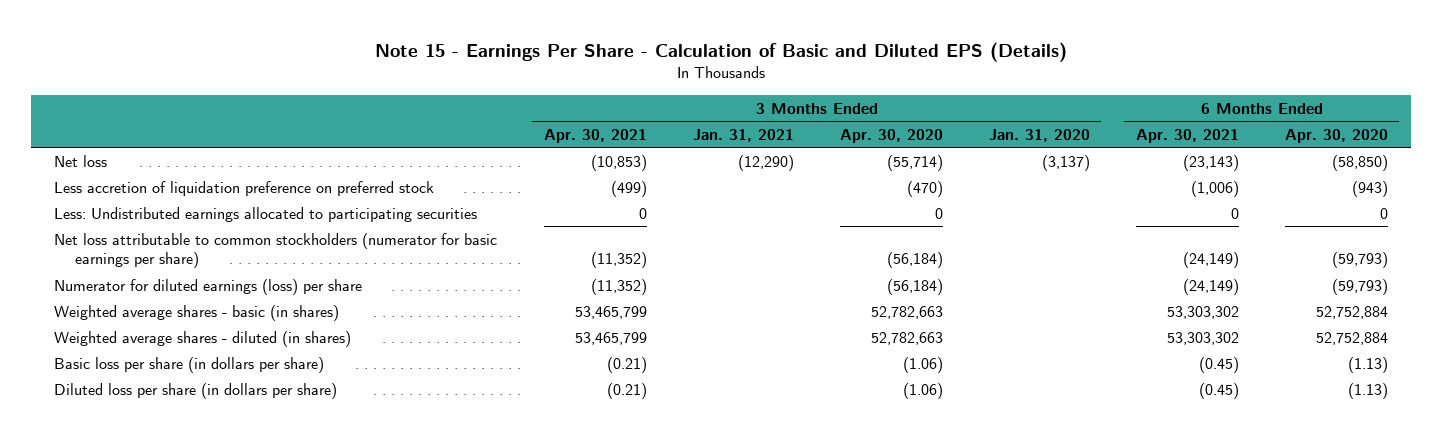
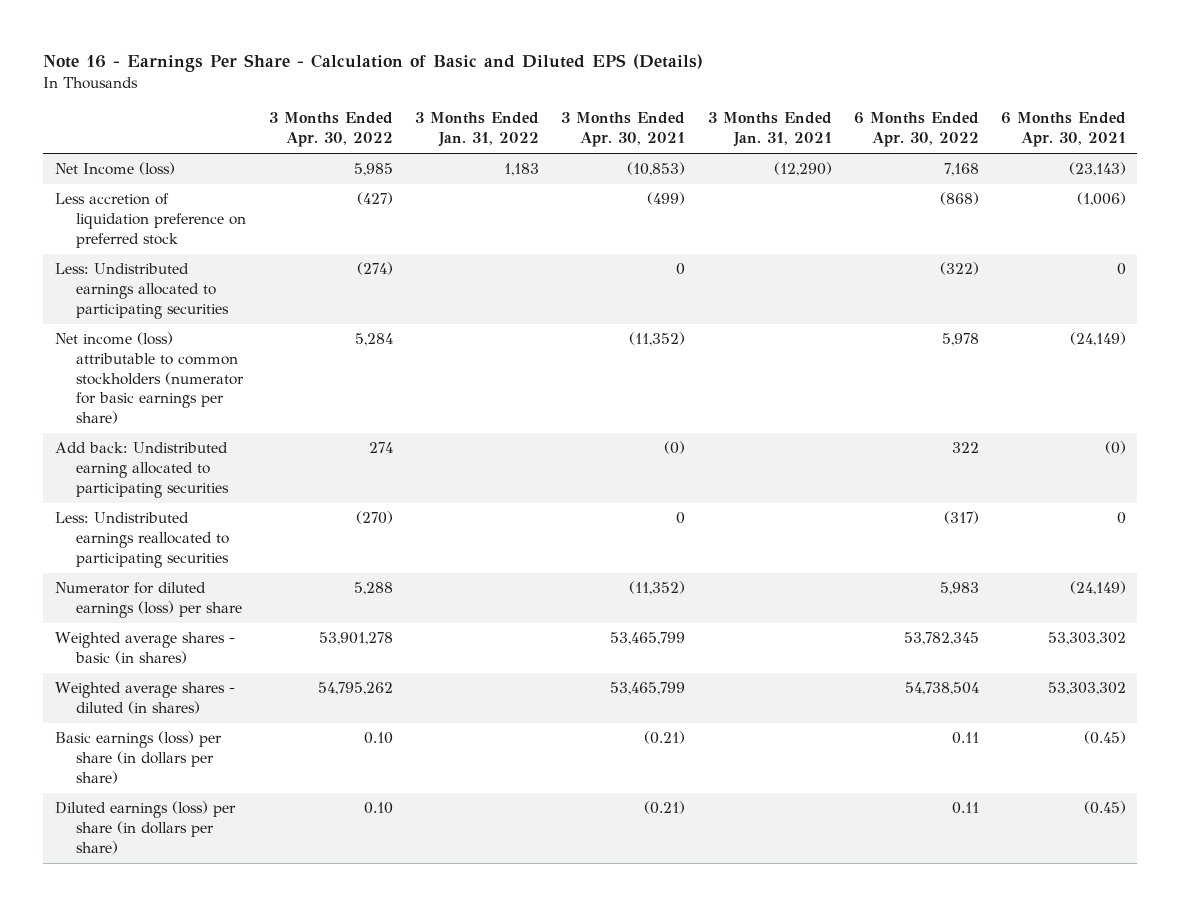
[375,41,1068,62] Note 15 - Earnings Per Share - Calculation of Basic and Diluted EPS (Details) -> [43,54,704,73] Note 16 - Earnings Per Share - Calculation of Basic and Diluted EPS (Details)
[839,128,943,143] Apr. 30, 2020 -> none
[988,128,1090,142] Jan. 31, 2020 -> none
[1284,128,1388,143] Apr. 30, 2020 -> none
none -> [268,112,393,148] 3 Months Ended Apr. 30, 2022
none -> [414,112,539,148] 3 Months Ended Jan. 31, 2022
none -> [853,112,979,148] 6 Months Ended Apr. 30, 2022
[54,154,108,167] Net loss -> [54,162,175,176] Net Income (loss)
[54,232,498,269] Net loss attributable to common stockholders (numerator for basic earnings per share) -> [54,332,245,424] Net income (loss) attributable to common stockholders (numerator for basic earnings per share)
none -> [54,442,230,498] Add back: Undistributed earning allocated to participating securities
none -> [54,512,230,568] Less: Undistributed earnings reallocated to participating securities
[54,356,325,373] Basic loss per share (in dollars per share) -> [54,731,222,784] Basic earnings (loss) per share (in dollars per share)
[54,382,338,399] Diluted loss per share (in dollars per share) -> [54,801,236,854] Diluted earnings (loss) per share (in dollars per share)

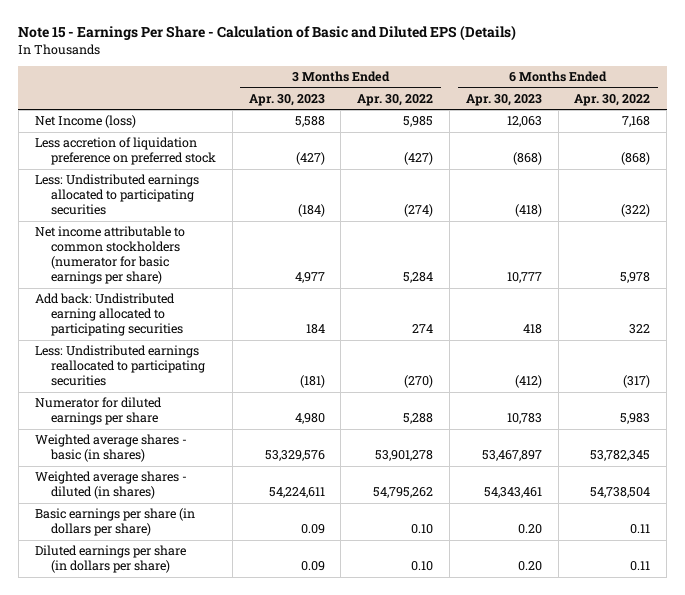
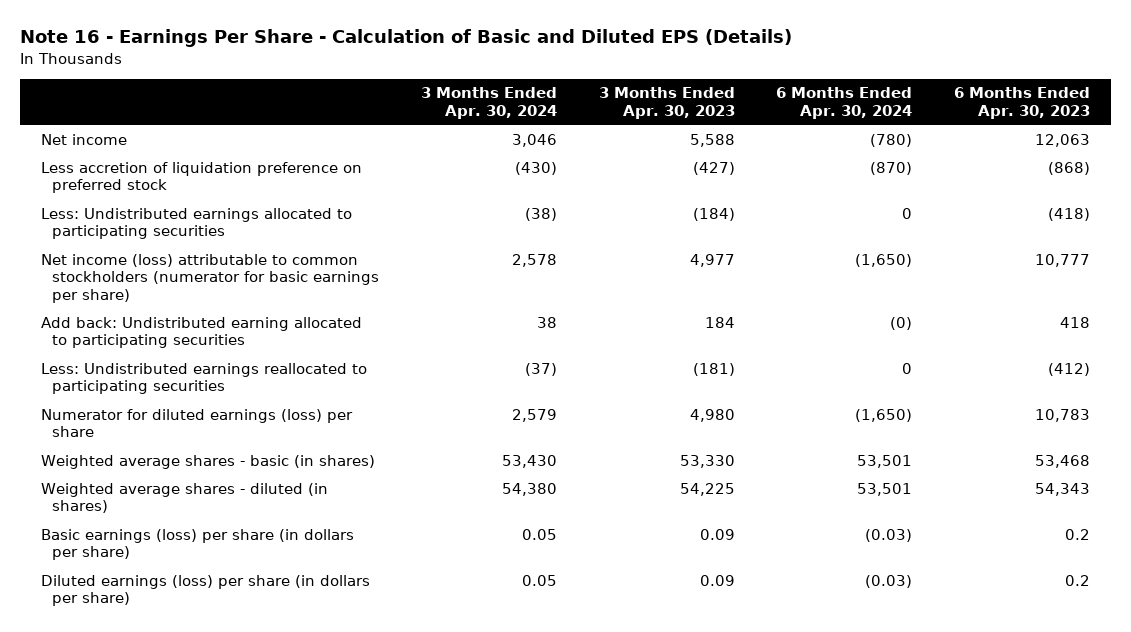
[18,25,517,42] Note 15 - Earnings Per Share - Calculation of Basic and Diluted EPS (Details) -> [20,29,793,48] Note 16 - Earnings Per Share - Calculation of Basic and Diluted EPS (Details)
[357,94,434,107] Apr. 30, 2022 -> none
[574,94,651,107] Apr. 30, 2022 -> none
none -> [420,87,557,119] 3 Months Ended Apr. 30, 2024
none -> [776,87,913,119] 6 Months Ended Apr. 30, 2024
[34,115,136,129] Net Income (loss) -> [40,133,127,145] Net income
[34,226,185,285] Net income attributable to common stockholders (numerator for basic earnings per share) -> [40,253,380,303] Net income (loss) attributable to common stockholders (numerator for basic earnings per share)
[34,397,162,426] Numerator for diluted earnings per share -> [40,408,353,438] Numerator for diluted earnings (loss) per share
[264,450,325,462] 53,329,576 -> [679,454,735,468] 53,330
[481,450,542,462] 53,467,897 -> [1035,454,1091,468] 53,468
[268,487,325,499] 54,224,611 -> [679,482,735,496] 54,225
[483,487,542,499] 54,343,461 -> [1035,482,1091,496] 54,343
[34,508,195,537] Basic earnings per share (in dollars per share) -> [40,528,354,561] Basic earnings (loss) per share (in dollars per share)
[517,524,542,535] 0.20 -> [1065,528,1091,540] 0.2
[34,545,186,574] Diluted earnings per share (in dollars per share) -> [40,574,370,607] Diluted earnings (loss) per share (in dollars per share)
[517,561,542,572] 0.20 -> [1065,574,1091,586] 0.2

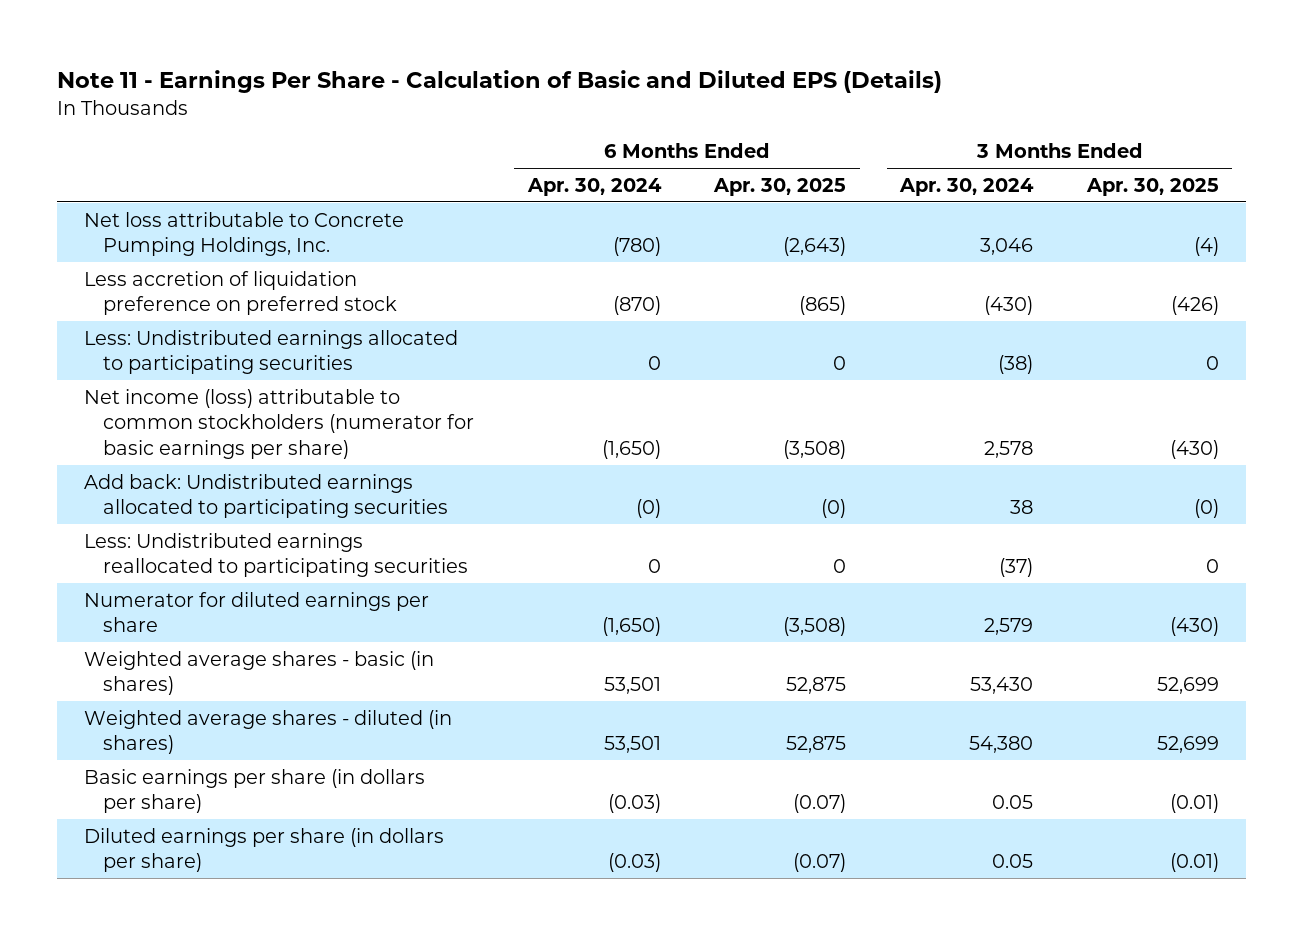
[20,29,793,48] Note 16 - Earnings Per Share - Calculation of Basic and Diluted EPS (Details) -> [57,70,943,94] Note 11 - Earnings Per Share - Calculation of Basic and Diluted EPS (Details)
[598,87,735,119] 3 Months Ended Apr. 30, 2023 -> none
[954,87,1091,119] 6 Months Ended Apr. 30, 2023 -> none
none -> [713,177,847,196] Apr. 30, 2025
none -> [1085,177,1219,196] Apr. 30, 2025
[40,133,127,145] Net income -> [84,211,405,257] Net loss attributable to Concrete Pumping Holdings, Inc.
[40,316,362,349] Add back: Undistributed earning allocated to participating securities -> [84,473,448,519] Add back: Undistributed earnings allocated to participating securities
[40,408,353,438] Numerator for diluted earnings (loss) per share -> [84,591,430,633] Numerator for diluted earnings per share
[40,528,354,561] Basic earnings (loss) per share (in dollars per share) -> [84,768,426,814] Basic earnings per share (in dollars per share)
[40,574,370,607] Diluted earnings (loss) per share (in dollars per share) -> [84,827,445,873] Diluted earnings per share (in dollars per share)

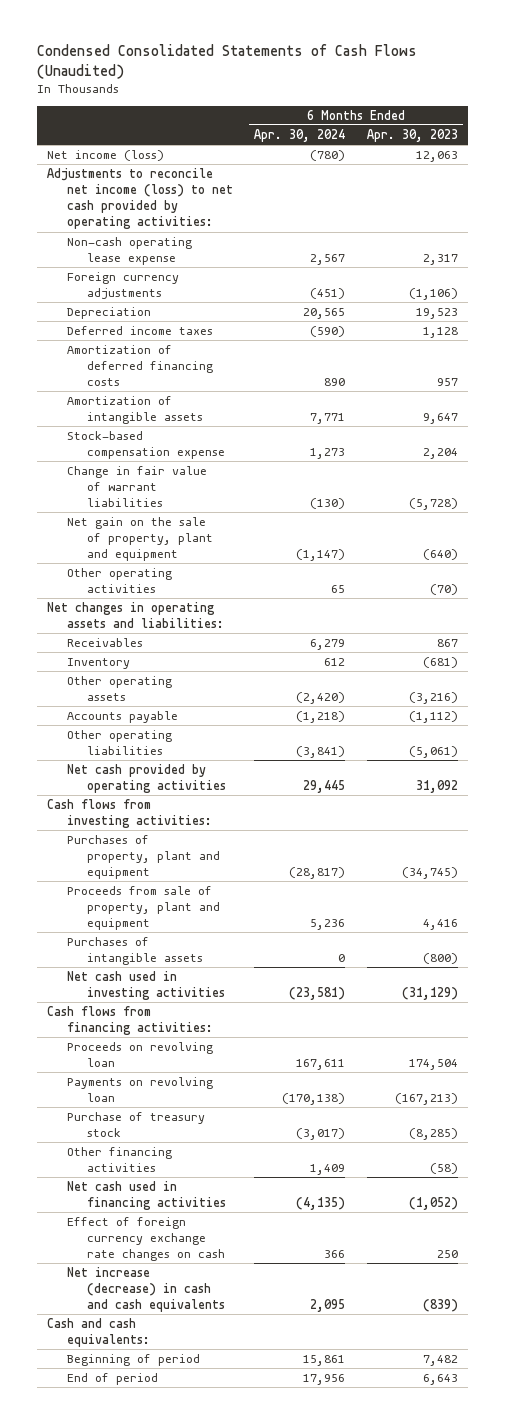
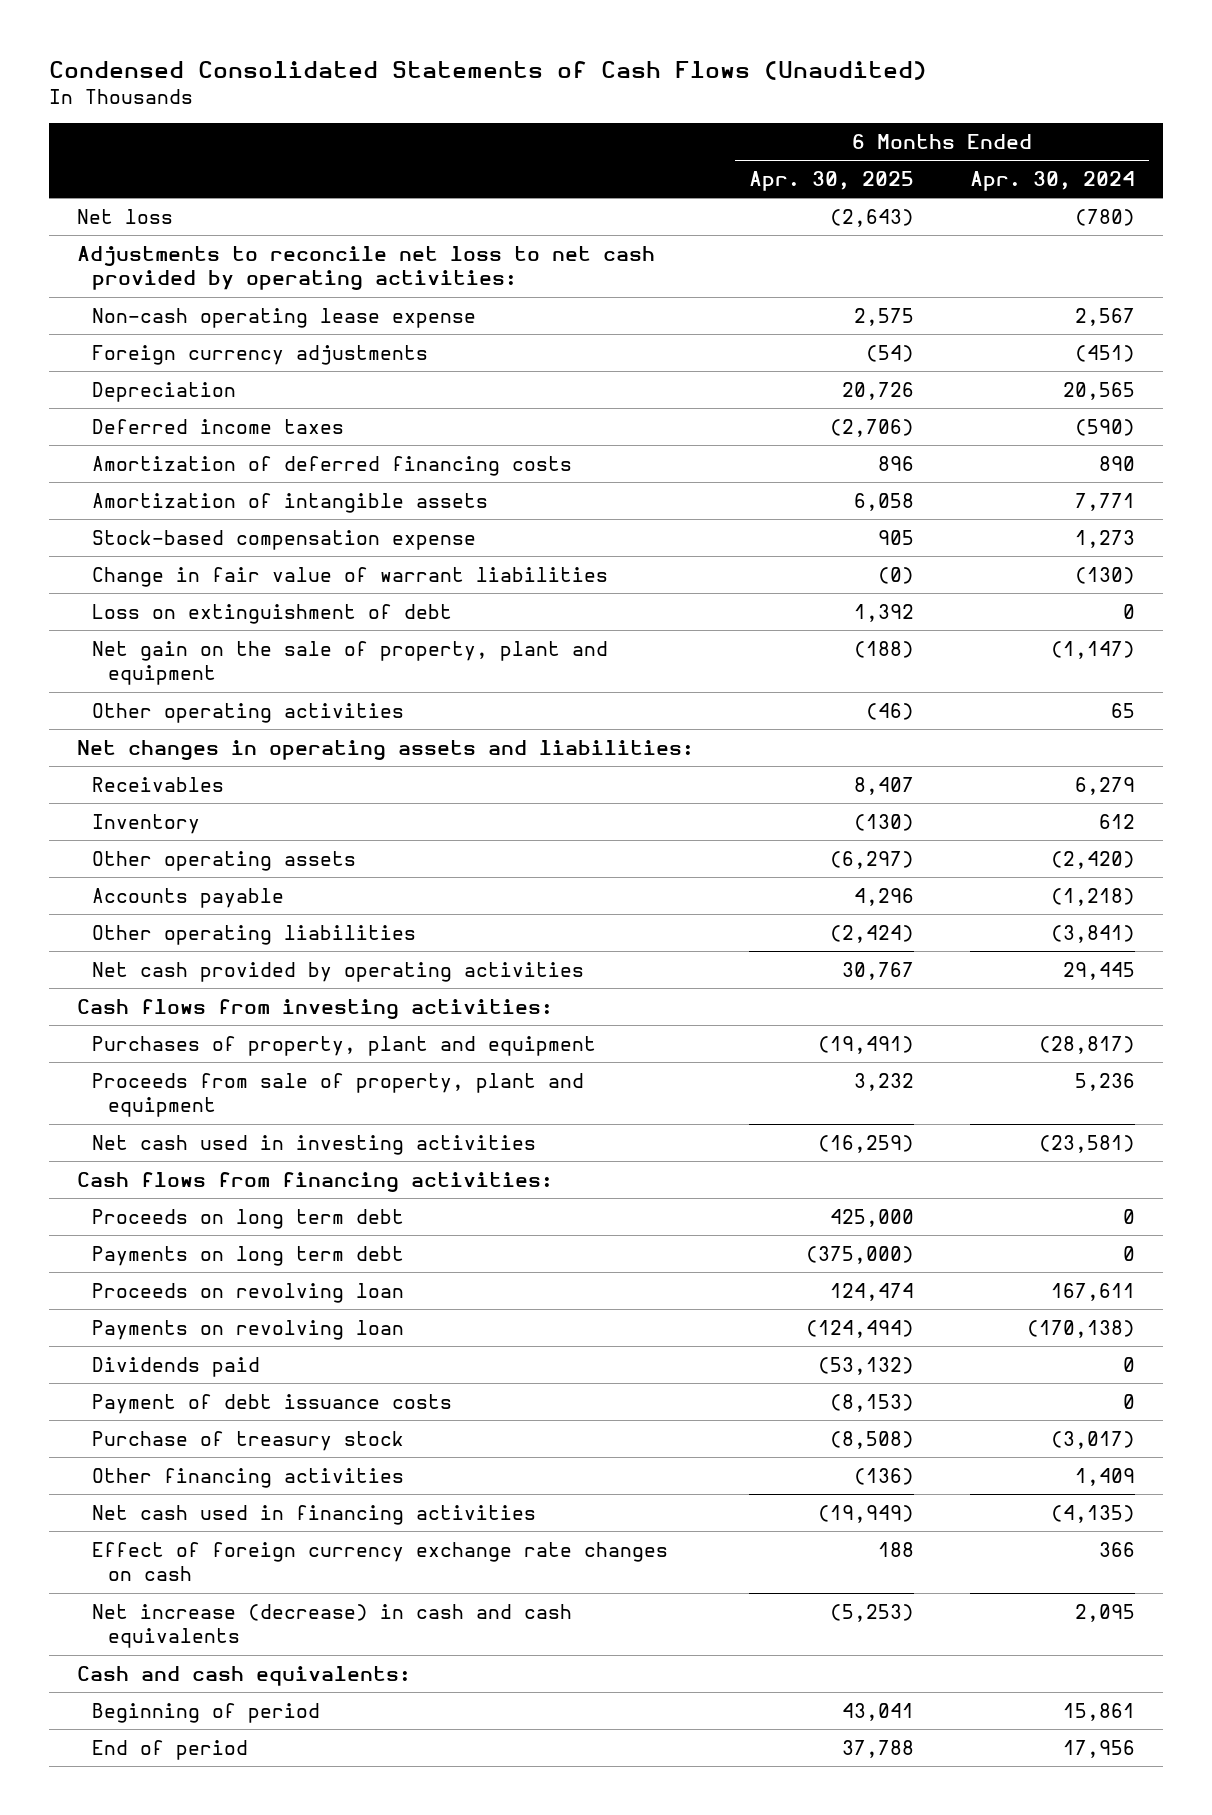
[366,128,458,142] Apr. 30, 2023 -> none
none -> [749,171,915,192] Apr. 30, 2025
[47,149,165,161] Net income (loss) -> [76,208,173,224] Net loss
[47,167,234,230] Adjustments to reconcile net income (loss) to net cash provided by operating activities: -> [76,245,655,291] Adjustments to reconcile net loss to net cash provided by operating activities:
none -> [92,603,453,624] Loss on extinguishment of debt
[67,936,203,966] Purchases of intangible assets -> none
none -> [92,1208,405,1229] Proceeds on long term debt
none -> [92,1245,405,1266] Payments on long term debt
none -> [92,1356,261,1377] Dividends paid
none -> [92,1393,453,1414] Payment of debt issuance costs

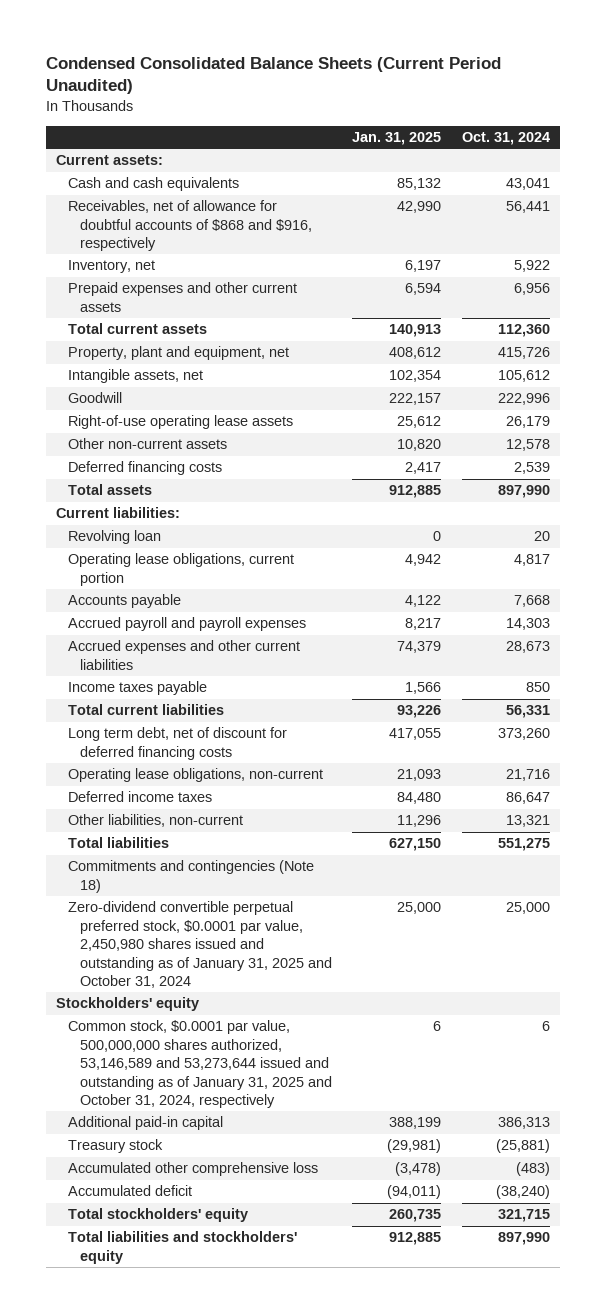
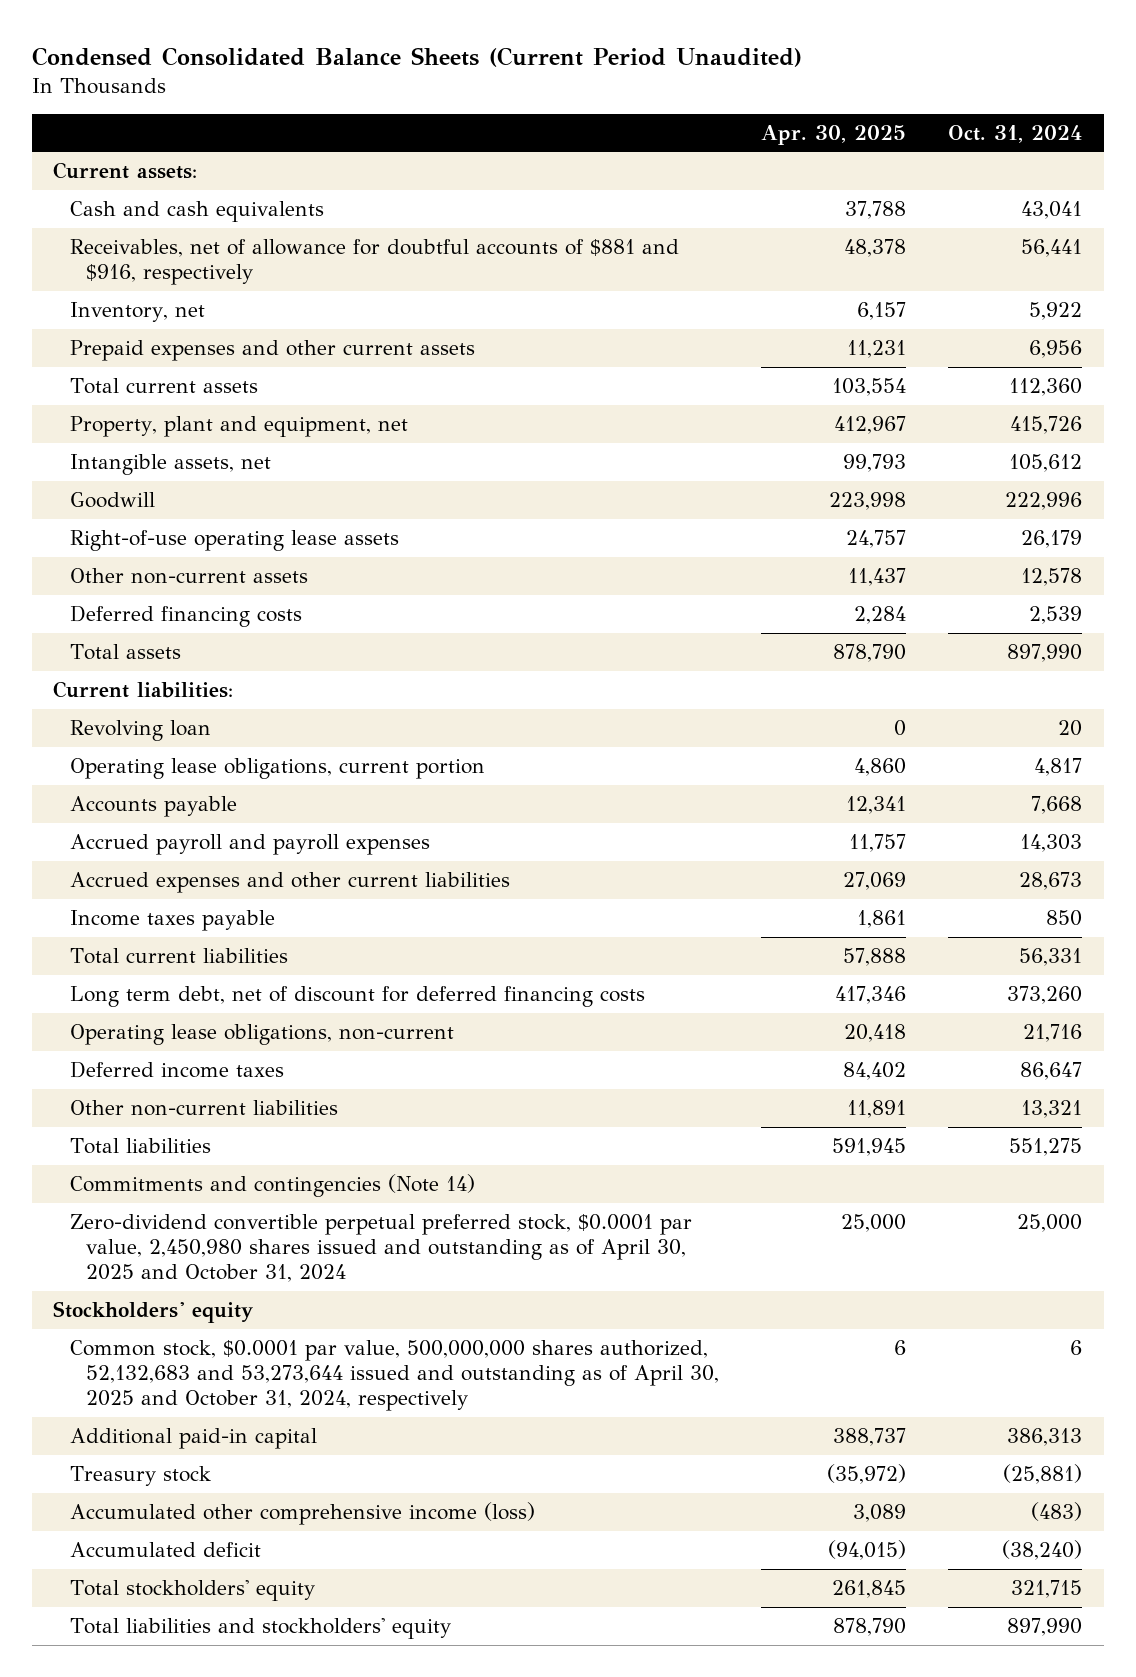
[352,132,442,146] Jan. 31, 2025 -> none
none -> [761,124,907,145] Apr. 30, 2025
[68,200,313,252] Receivables, net of allowance for doubtful accounts of $868 and $916, respectively -> [69,239,679,285] Receivables, net of allowance for doubtful accounts of $881 and $916, respectively
[68,814,244,828] Other liabilities, non-current -> [69,1100,338,1117] Other non-current liabilities
[68,860,315,893] Commitments and contingencies (Note 18) -> [69,1174,475,1198] Commitments and contingencies (Note 14)
[68,901,333,989] Zero-dividend convertible perpetual preferred stock, $0.0001 par value, 2,450,980 shares issued and outstanding as of January 31, 2025 and October 31, 2024 -> [69,1214,692,1282] Zero-dividend convertible perpetual preferred stock, $0.0001 par value, 2,450,980 shares issued and outstanding as of April 30, 2025 and October 31, 2024
[68,1020,333,1109] Common stock, $0.0001 par value, 500,000,000 shares authorized, 53,146,589 and 53,273,644 issued and outstanding as of January 31, 2025 and October 31, 2024, respectively -> [69,1340,720,1411] Common stock, $0.0001 par value, 500,000,000 shares authorized, 52,132,683 and 53,273,644 issued and outstanding as of April 30, 2025 and October 31, 2024, respectively
[68,1162,319,1177] Accumulated other comprehensive loss -> [69,1502,535,1526] Accumulated other comprehensive income (loss)

